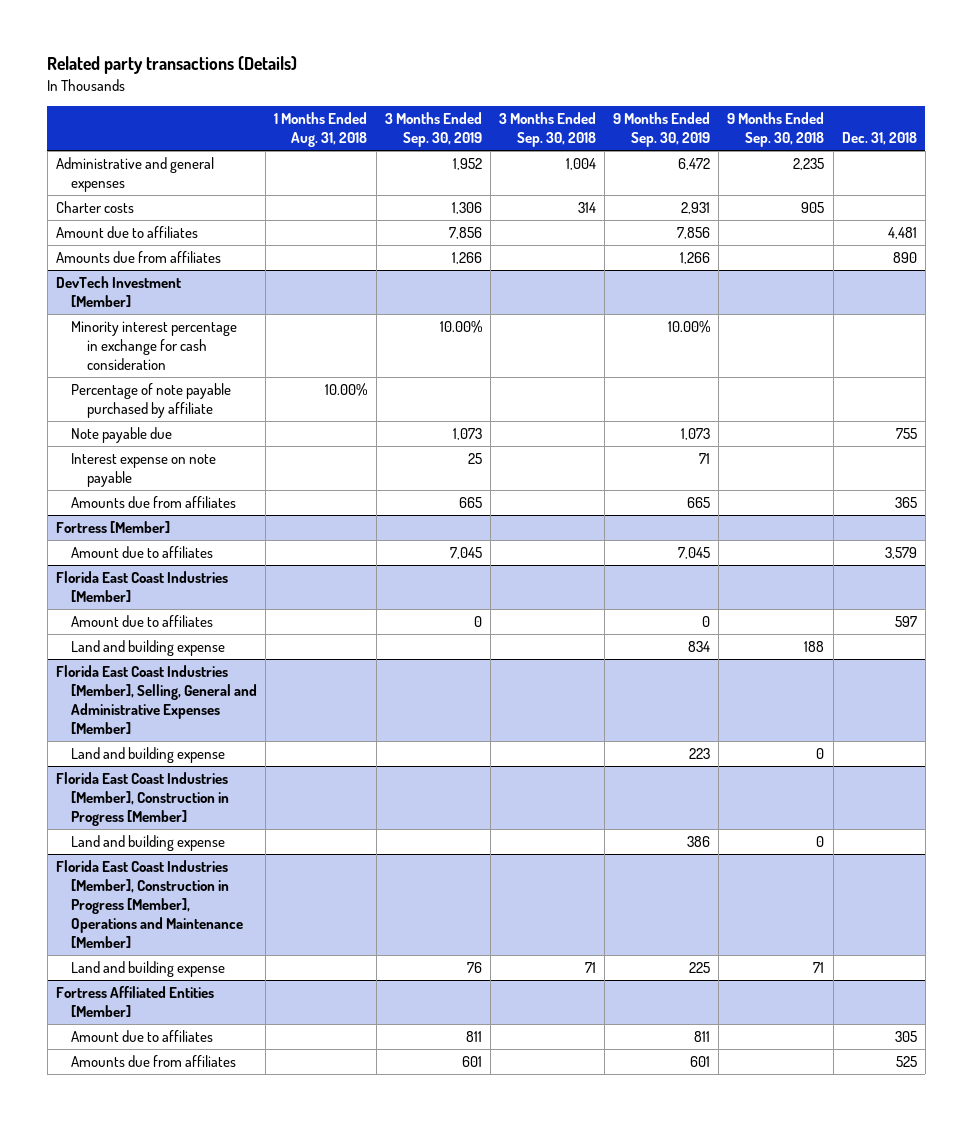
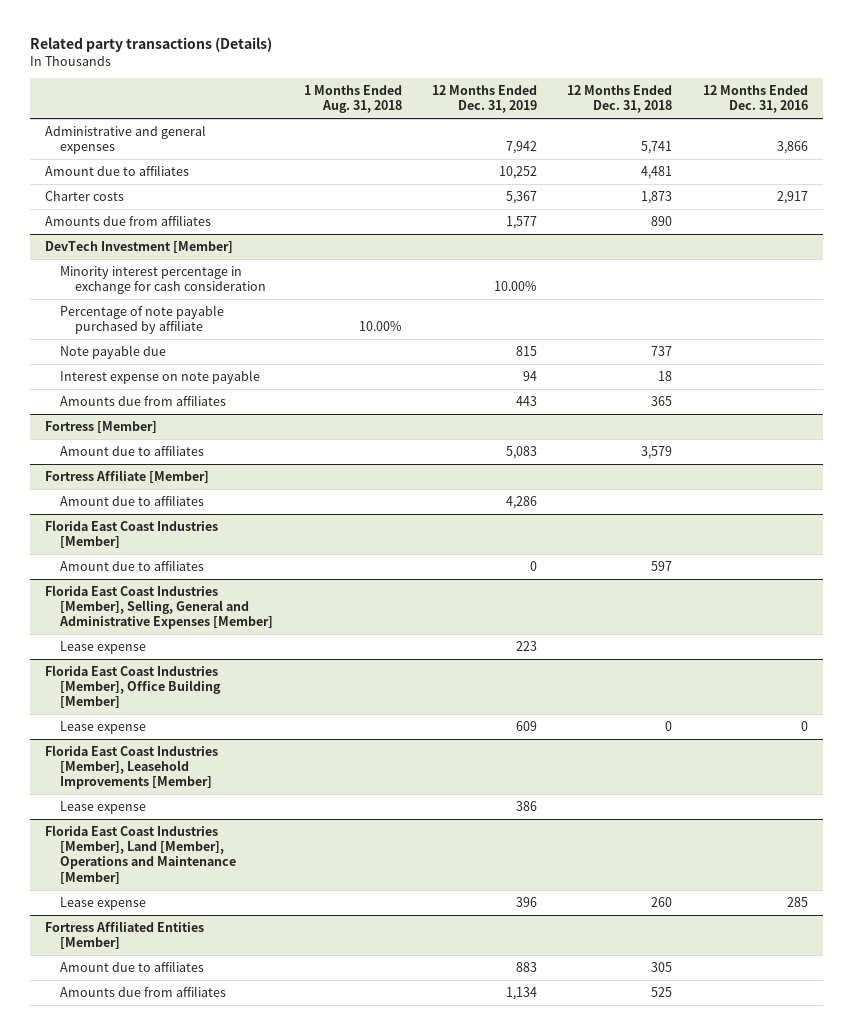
[384,111,482,147] 3 Months Ended Sep. 30, 2019 -> none
[498,111,596,147] 3 Months Ended Sep. 30, 2018 -> none
[613,111,711,147] 9 Months Ended Sep. 30, 2019 -> none
[727,111,825,147] 9 Months Ended Sep. 30, 2018 -> none
[841,131,917,145] Dec. 31, 2018 -> none
none -> [431,85,537,114] 12 Months Ended Dec. 31, 2019
none -> [567,85,673,114] 12 Months Ended Dec. 31, 2018
none -> [702,85,808,114] 12 Months Ended Dec. 31, 2016
[55,201,134,214] Charter costs -> [44,190,124,201] Charter costs
none -> [44,469,209,483] Fortress Affiliate [Member]
none -> [60,494,205,506] Amount due to affiliates
[71,640,226,657] Land and building expense -> none
[55,772,230,827] Florida East Coast Industries [Member], Construction in Progress [Member] -> none
[71,835,226,852] Land and building expense -> none
[71,747,226,764] Land and building expense -> [60,640,147,654] Lease expense
none -> [44,664,222,709] Florida East Coast Industries [Member], Office Building [Member]
none -> [60,720,147,734] Lease expense
none -> [44,744,218,790] Florida East Coast Industries [Member], Leasehold Improvements [Member]
none -> [60,800,147,814] Lease expense
[55,860,244,949] Florida East Coast Industries [Member], Construction in Progress [Member], Operations and Maintenance [Member] -> [44,824,237,884] Florida East Coast Industries [Member], Land [Member], Operations and Maintenance [Member]
[71,961,226,978] Land and building expense -> [60,896,147,910] Lease expense

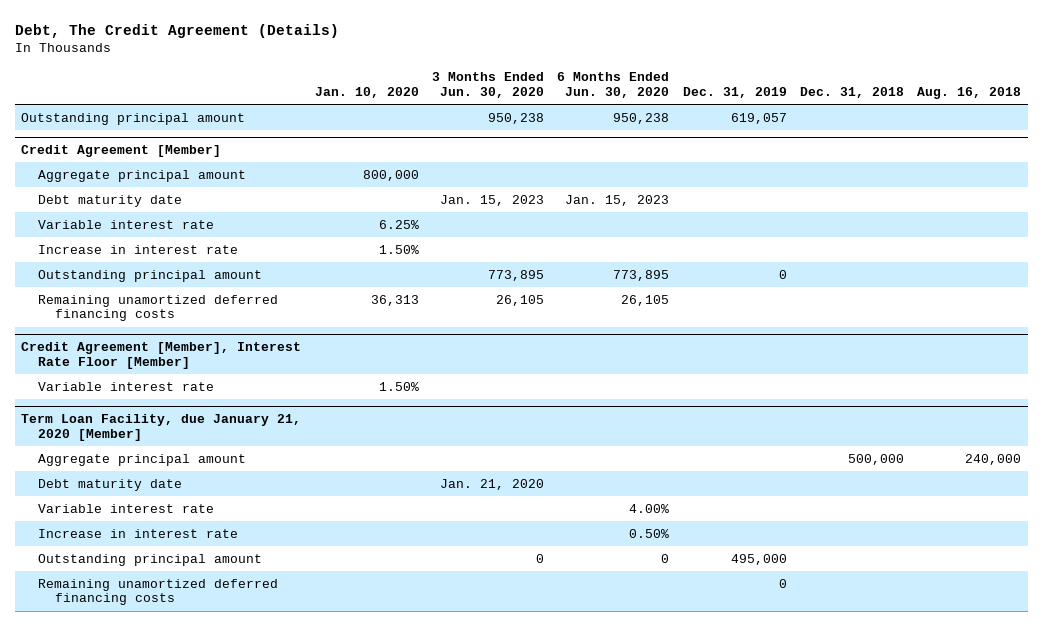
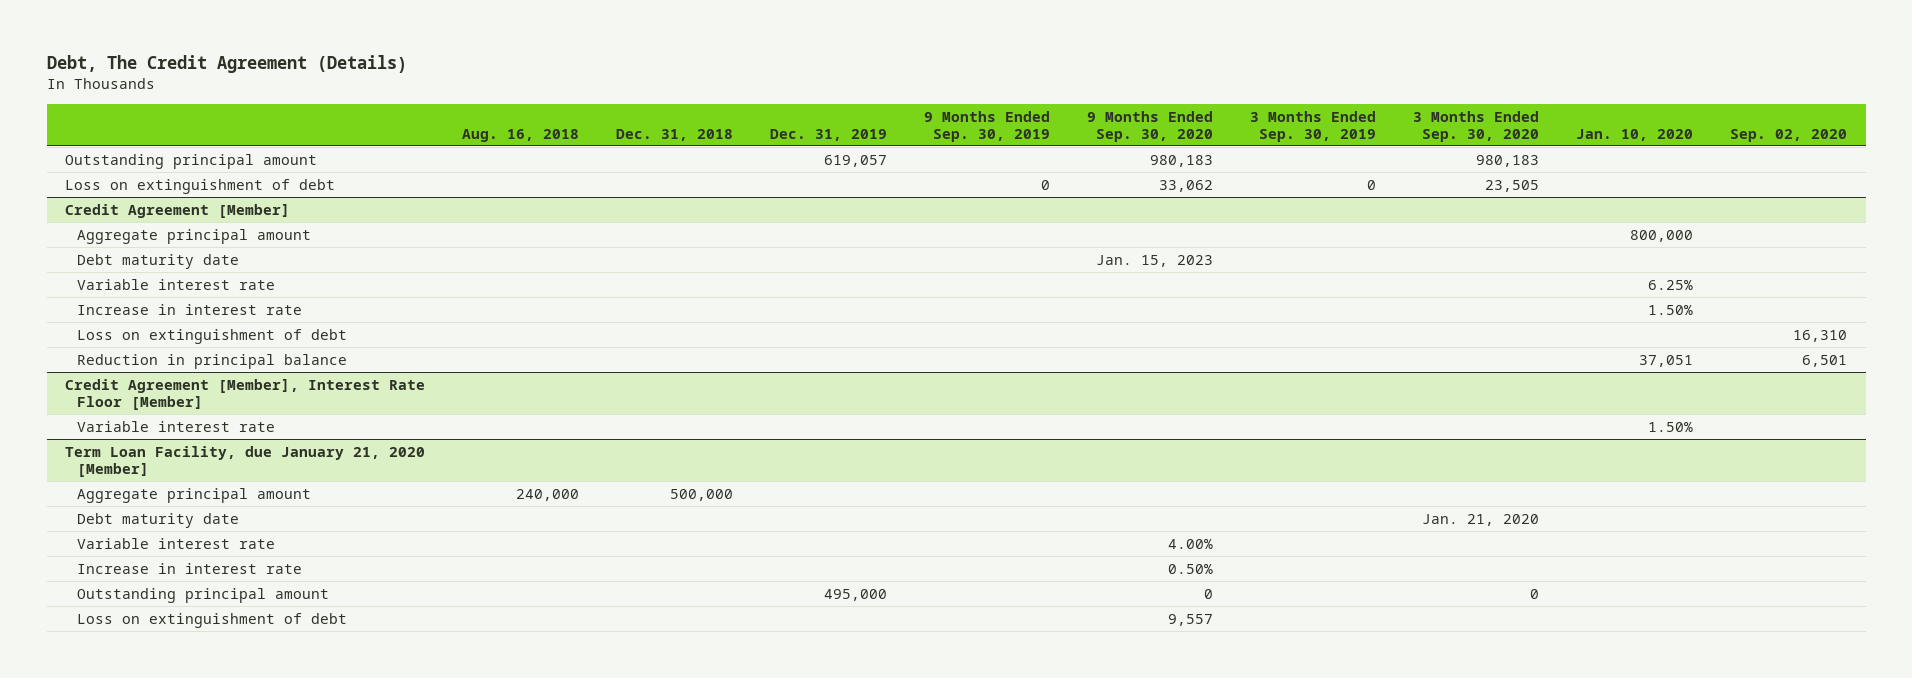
[432,72,545,99] 3 Months Ended Jun. 30, 2020 -> none
[557,72,670,99] 6 Months Ended Jun. 30, 2020 -> none
none -> [924,110,1051,142] 9 Months Ended Sep. 30, 2019
none -> [1087,110,1214,142] 9 Months Ended Sep. 30, 2020
none -> [1250,110,1377,142] 3 Months Ended Sep. 30, 2019
none -> [1413,110,1540,142] 3 Months Ended Sep. 30, 2020
none -> [1730,128,1848,142] Sep. 02, 2020
none -> [65,178,336,194] Loss on extinguishment of debt
[38,269,263,282] Outstanding principal amount -> none
[38,294,279,322] Remaining unamortized deferred financing costs -> none
none -> [76,328,347,344] Loss on extinguishment of debt
none -> [76,353,347,369] Reduction in principal balance
[38,578,279,606] Remaining unamortized deferred financing costs -> none
none -> [76,612,347,628] Loss on extinguishment of debt

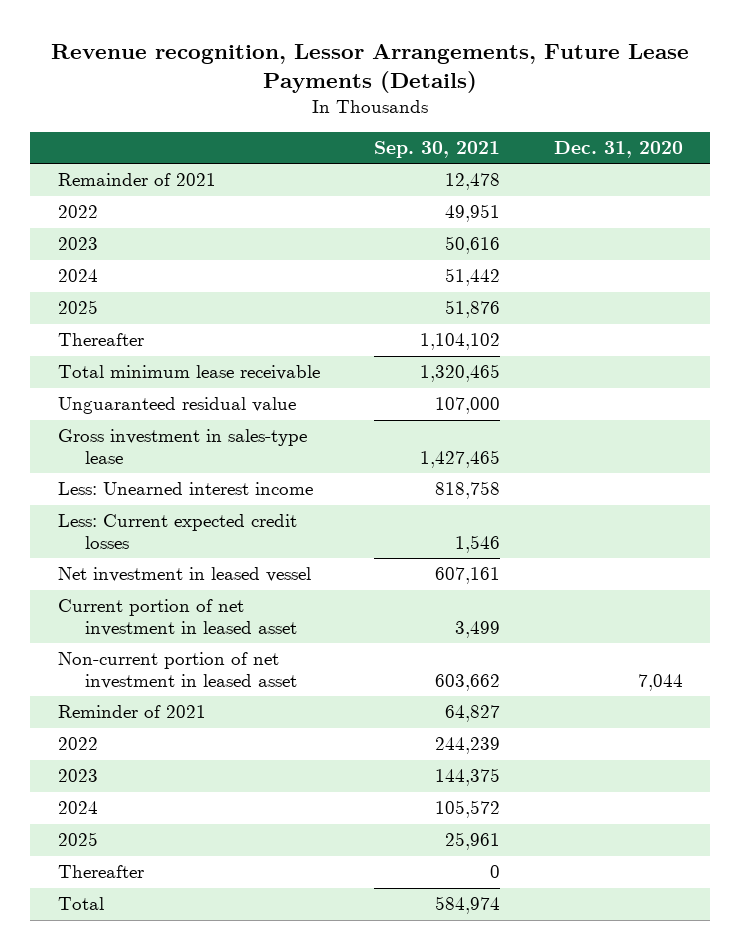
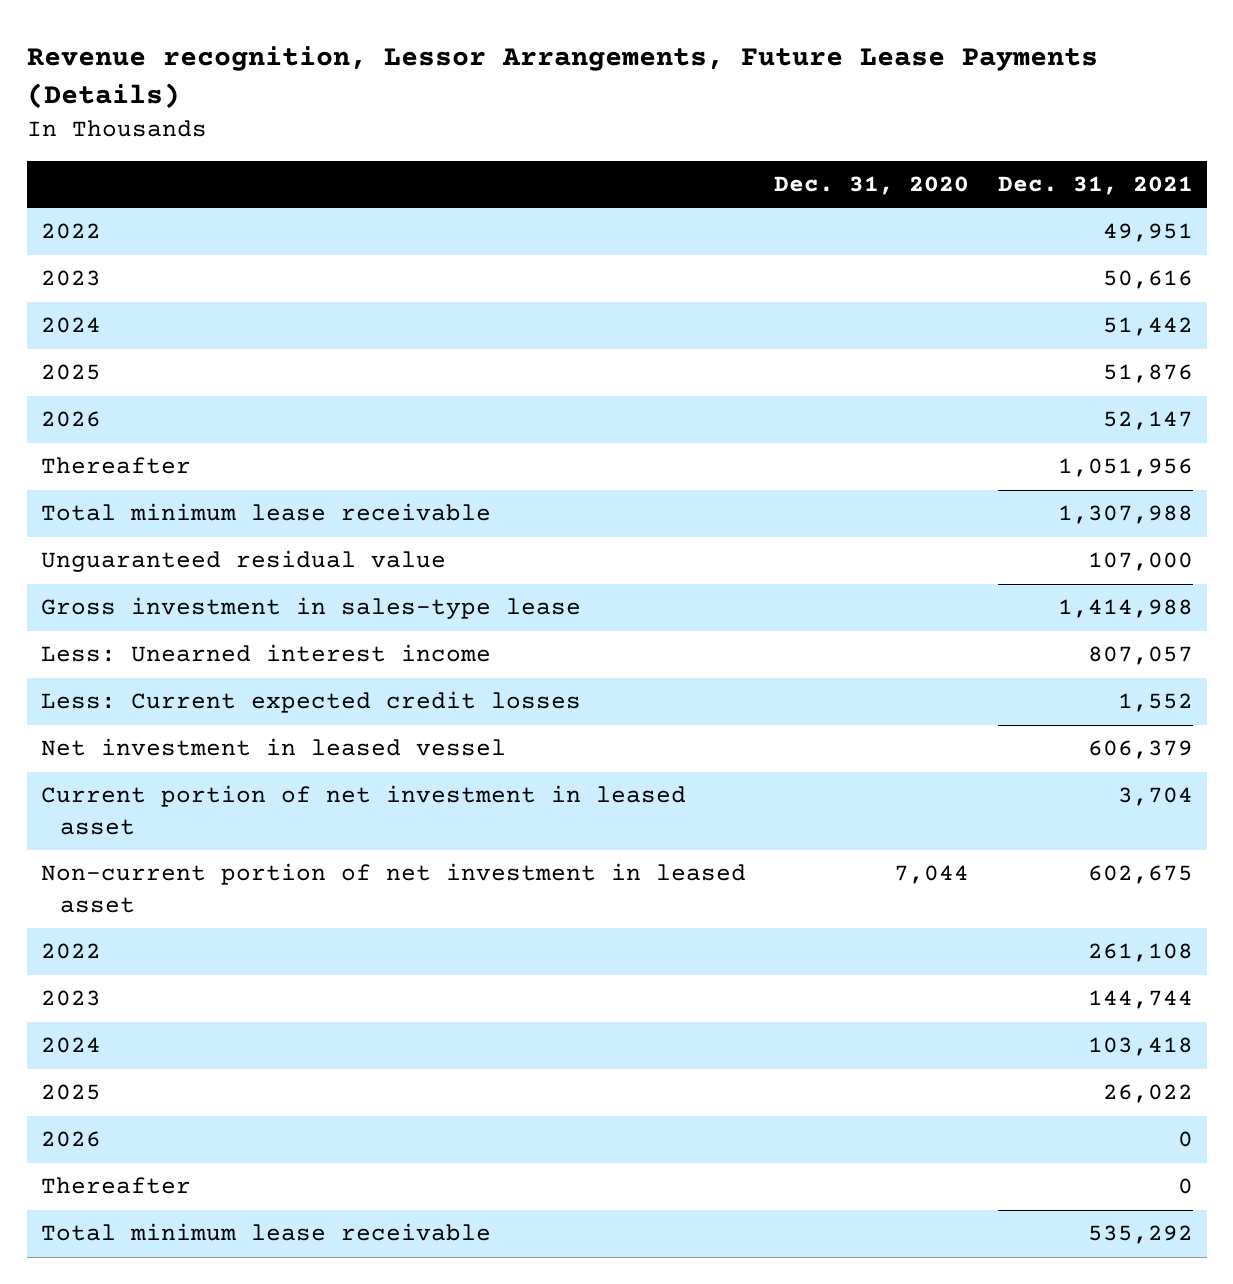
[373,140,500,158] Sep. 30, 2021 -> none
none -> [997,176,1193,196] Dec. 31, 2021
[57,173,216,187] Remainder of 2021 -> none
none -> [40,411,101,428] 2026
[57,705,206,719] Reminder of 2021 -> none
none -> [40,1131,101,1148] 2026
[57,897,104,911] Total -> [40,1223,491,1242] Total minimum lease receivable

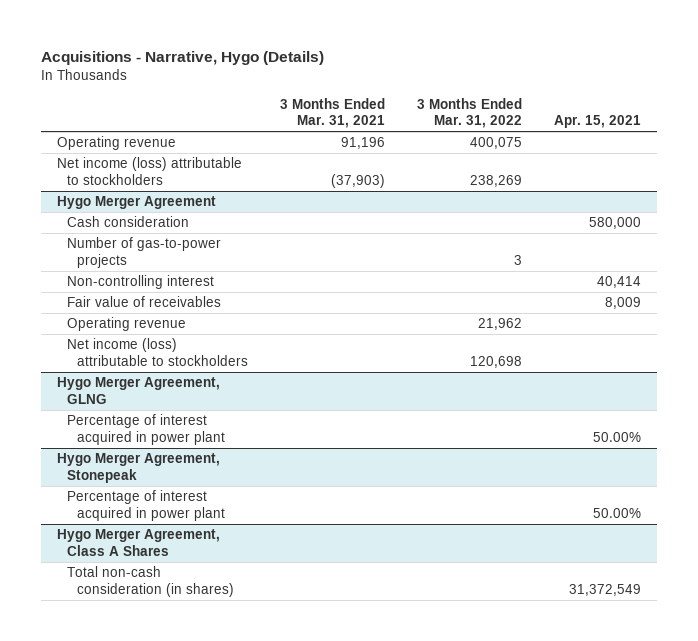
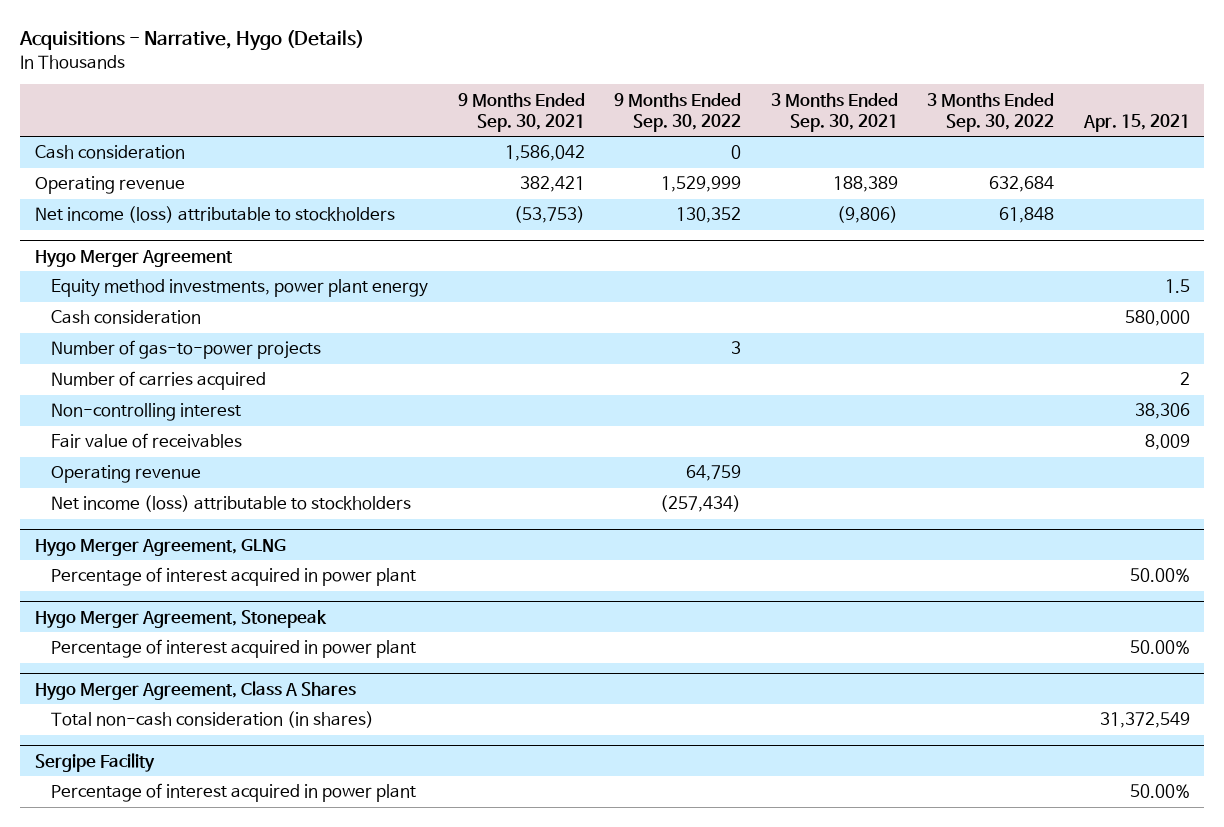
[280,97,386,129] 3 Months Ended Mar. 31, 2021 -> none
[416,97,522,129] 3 Months Ended Mar. 31, 2022 -> none
none -> [457,92,585,132] 9 Months Ended Sep. 30, 2021
none -> [614,92,742,132] 9 Months Ended Sep. 30, 2022
none -> [770,92,898,132] 3 Months Ended Sep. 30, 2021
none -> [927,92,1055,132] 3 Months Ended Sep. 30, 2022
none -> [34,145,185,160] Cash consideration
none -> [51,279,429,298] Equity method investments, power plant energy
none -> [51,371,267,391] Number of carries acquired
[596,276,641,289] 40,414 -> [1134,403,1190,420] 38,306
none -> [34,752,155,772] Sergipe Facility
none -> [51,783,417,803] Percentage of interest acquired in power plant

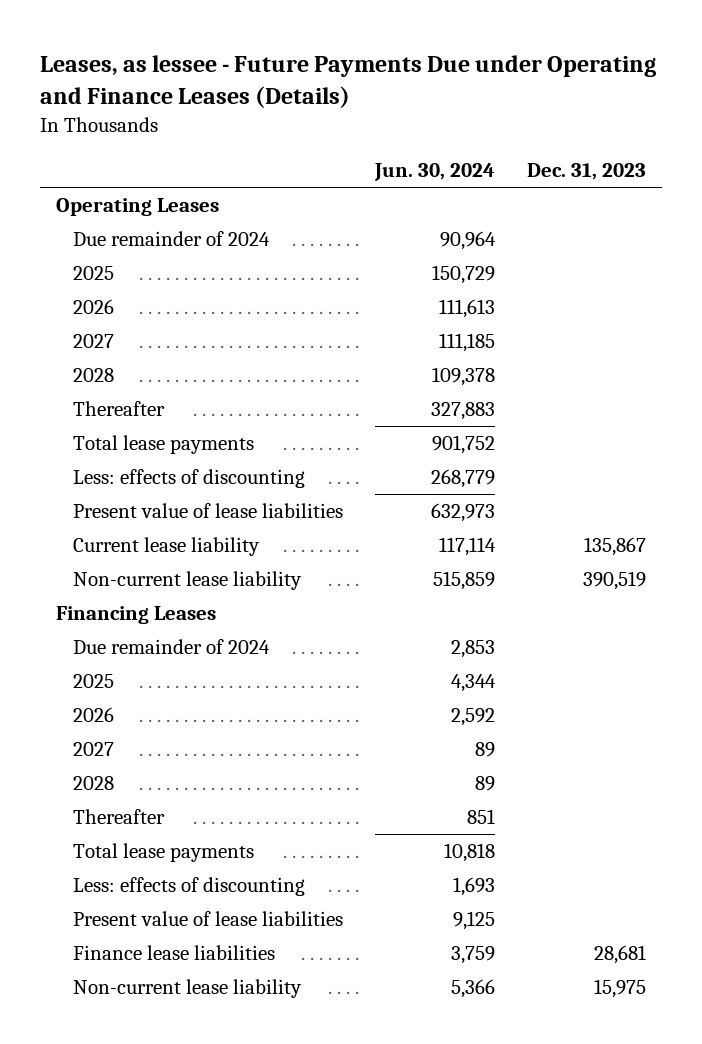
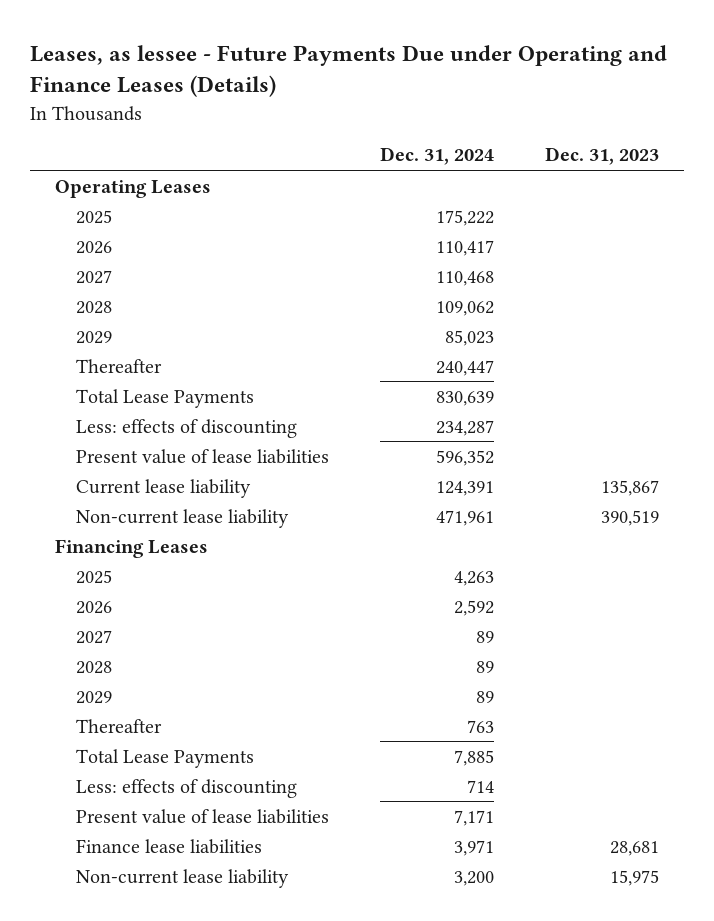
[374,163,496,182] Jun. 30, 2024 -> none
none -> [379,147,494,166] Dec. 31, 2024
[73,231,271,247] Due remainder of 2024 -> none
none -> [76,330,113,344] 2029
[73,435,255,455] Total lease payments -> [76,388,255,408] Total Lease Payments
[73,639,271,655] Due remainder of 2024 -> none
none -> [76,690,113,704] 2029
[73,843,255,863] Total lease payments -> [76,748,255,768] Total Lease Payments

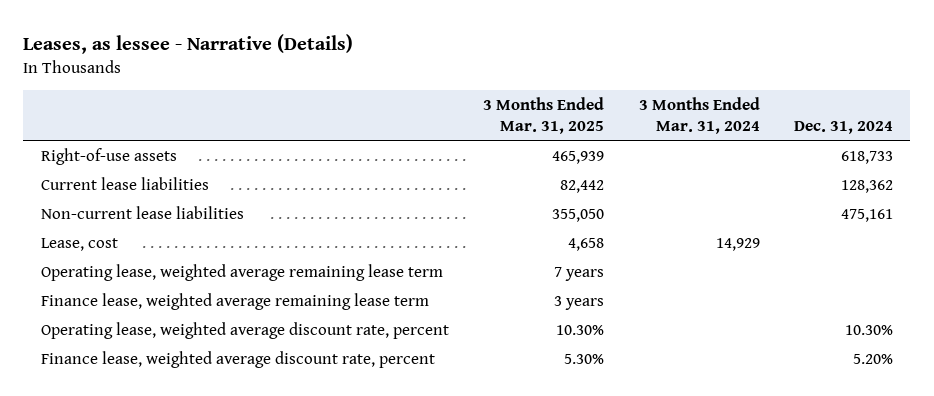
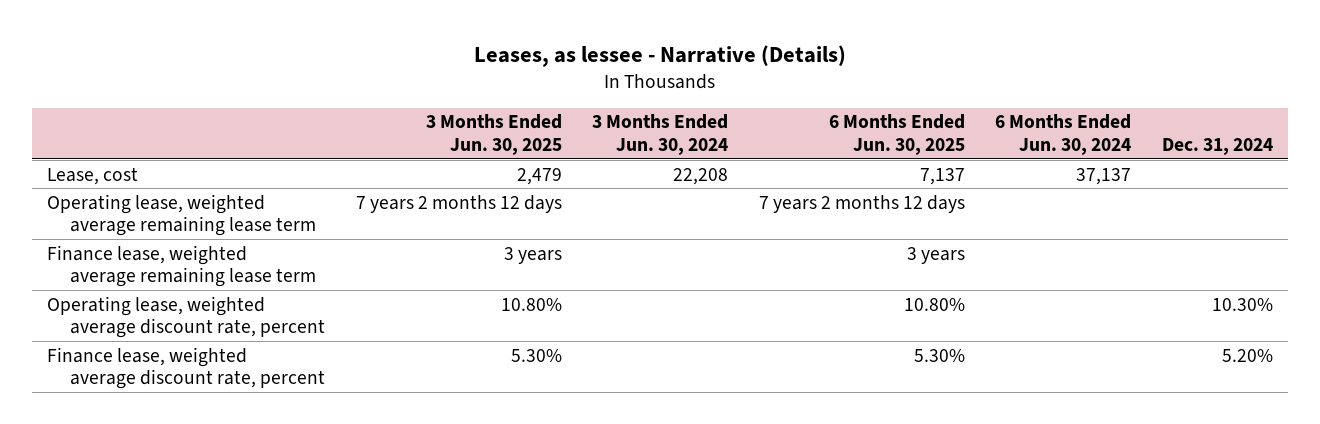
[483,97,605,134] 3 Months Ended Mar. 31, 2025 -> none
[638,97,760,134] 3 Months Ended Mar. 31, 2024 -> none
none -> [425,114,562,155] 3 Months Ended Jun. 30, 2025
none -> [592,114,729,155] 3 Months Ended Jun. 30, 2024
none -> [828,114,965,155] 6 Months Ended Jun. 30, 2025
none -> [995,114,1132,155] 6 Months Ended Jun. 30, 2024
[40,148,177,166] Right-of-use assets -> none
[40,177,209,191] Current lease liabilities -> none
[40,206,244,220] Non-current lease liabilities -> none

